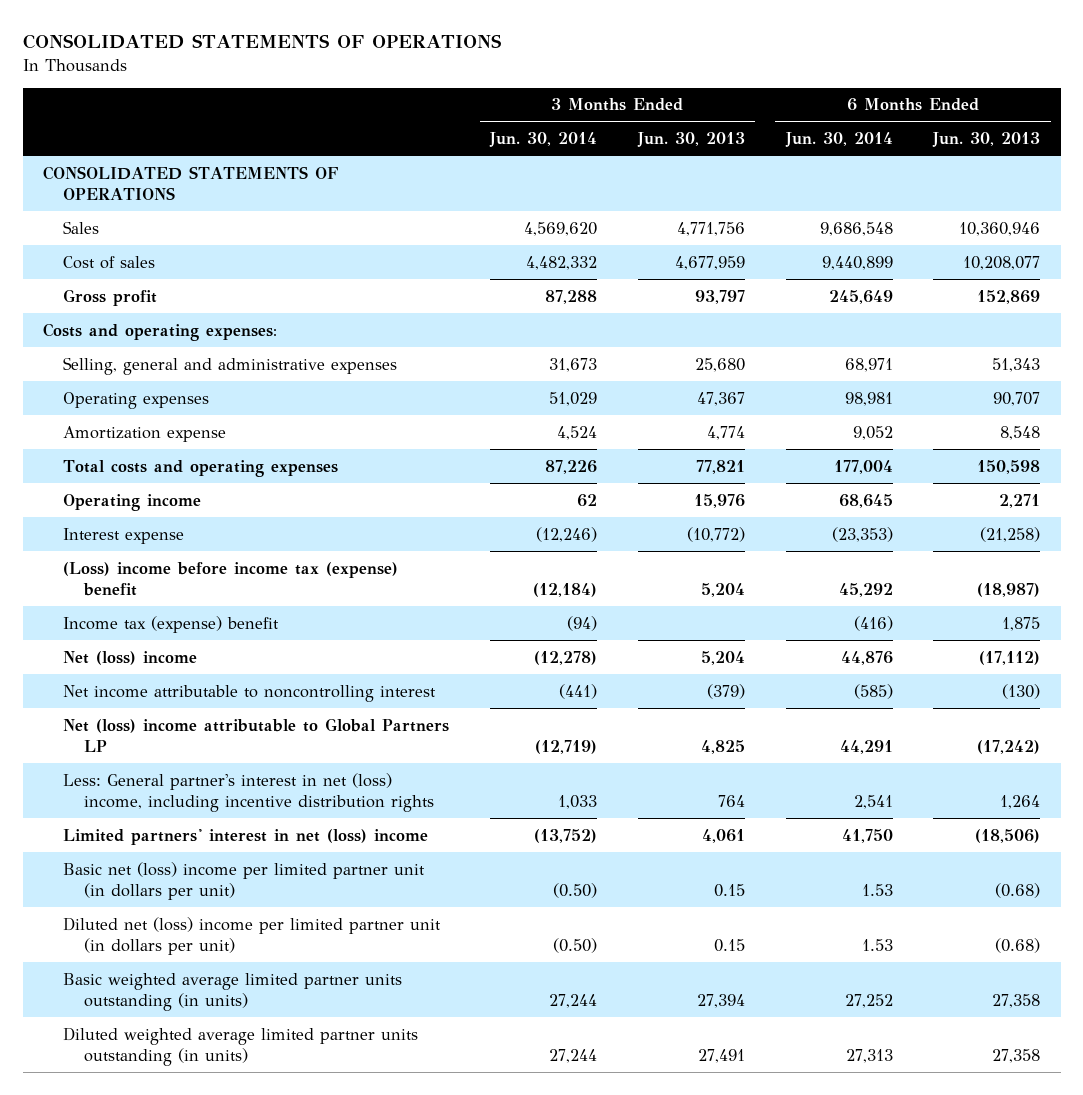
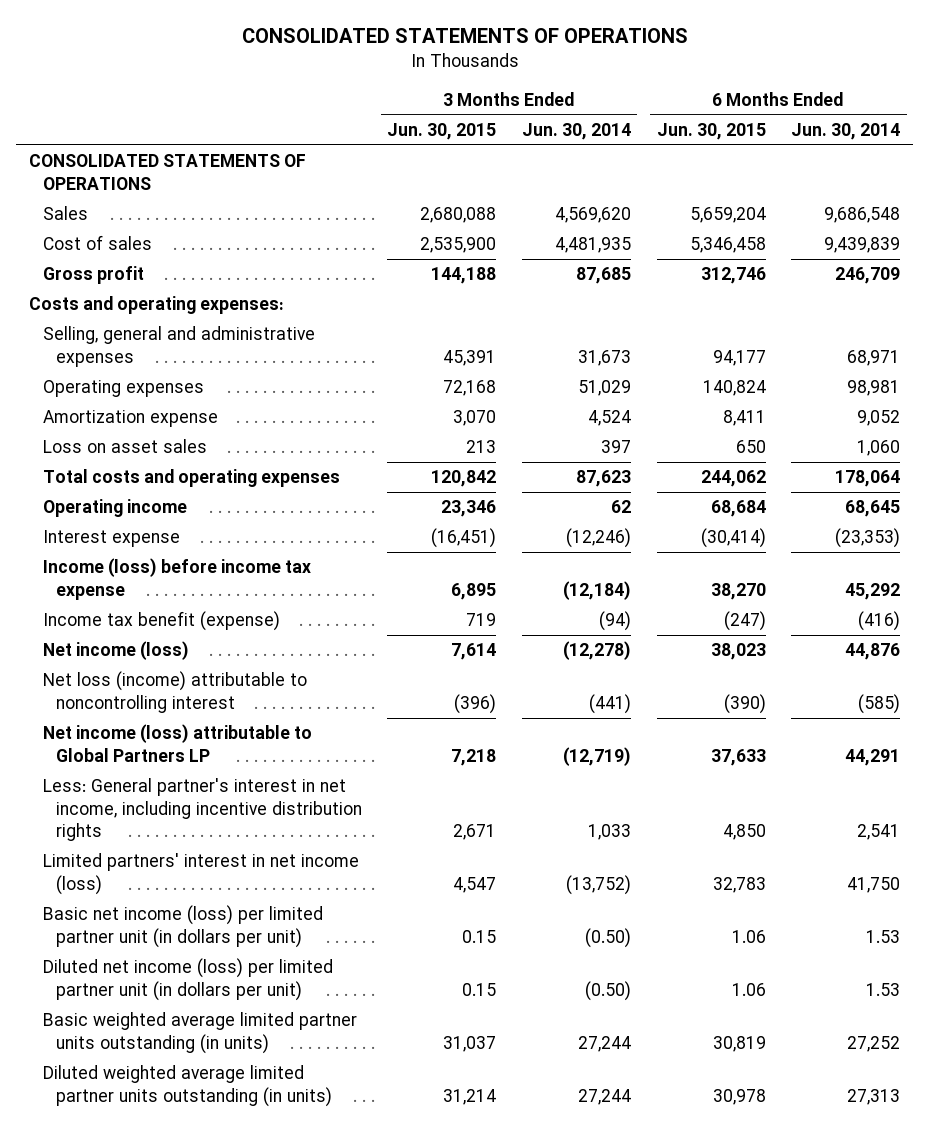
[636,131,745,147] Jun. 30, 2013 -> none
[932,131,1041,147] Jun. 30, 2013 -> none
none -> [387,122,497,140] Jun. 30, 2015
none -> [656,122,766,140] Jun. 30, 2015
[526,255,598,270] 4,482,332 -> [555,237,632,254] 4,481,935
[821,255,893,270] 9,440,899 -> [824,237,901,254] 9,439,839
[545,289,598,304] 87,288 -> [576,267,632,285] 87,685
[828,289,893,304] 245,649 -> [835,267,901,285] 246,709
none -> [42,439,207,454] Loss on asset sales
[545,459,598,474] 87,226 -> [576,470,632,488] 87,623
[833,459,893,474] 177,004 -> [835,470,901,488] 178,064
[63,561,399,597] (Loss) income before income tax (expense) benefit -> [42,558,311,600] Income (loss) before income tax expense
[63,615,280,633] Income tax (expense) benefit -> [42,611,280,632] Income tax benefit (expense)
[63,650,198,665] Net (loss) income -> [42,641,189,661] Net income (loss)
[63,684,437,702] Net income attributable to noncontrolling interest -> [42,671,307,713] Net loss (income) attributable to noncontrolling interest
[63,717,450,753] Net (loss) income attributable to Global Partners LP -> [42,724,312,762] Net income (loss) attributable to Global Partners LP
[63,772,434,813] Less: General partner's interest in net (loss) income, including incentive distribution rights -> [42,778,362,842] Less: General partner's interest in net income, including incentive distribution rights
[63,828,429,845] Limited partners' interest in net (loss) income -> [42,853,359,895] Limited partners' interest in net income (loss)
[63,861,426,901] Basic net (loss) income per limited partner unit (in dollars per unit) -> [42,905,323,948] Basic net income (loss) per limited partner unit (in dollars per unit)
[63,916,442,956] Diluted net (loss) income per limited partner unit (in dollars per unit) -> [42,958,333,1001] Diluted net income (loss) per limited partner unit (in dollars per unit)

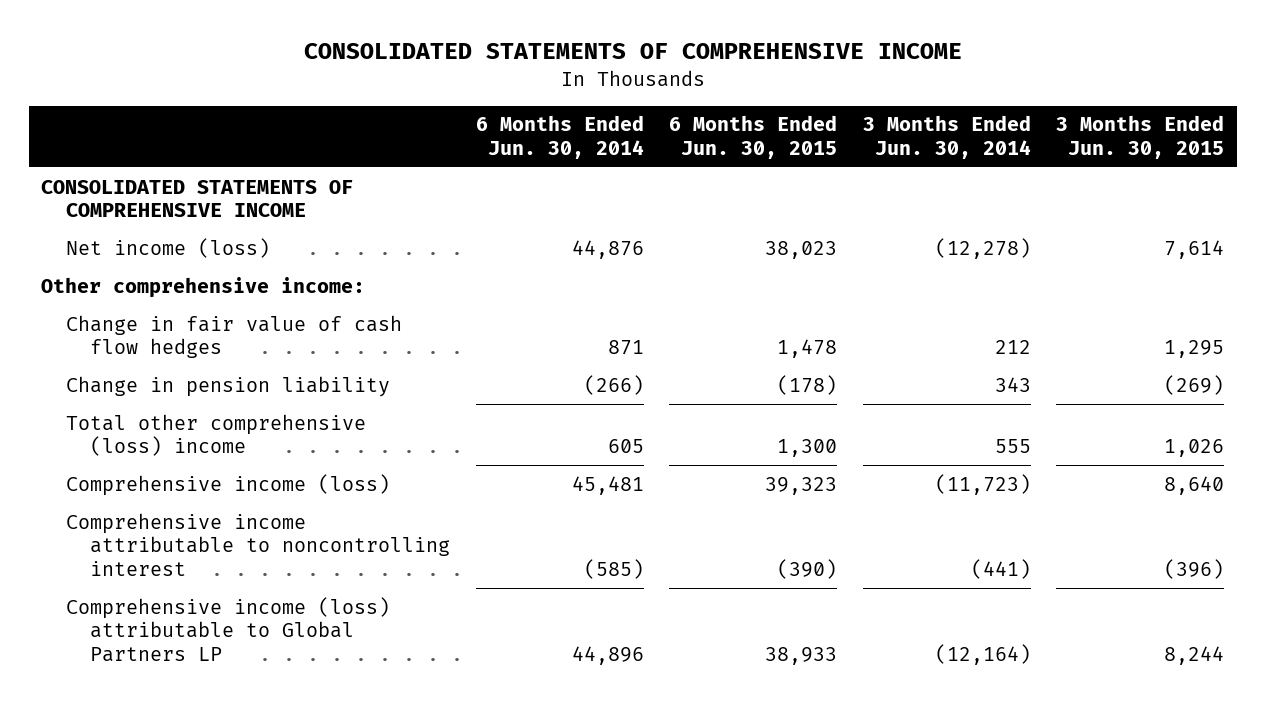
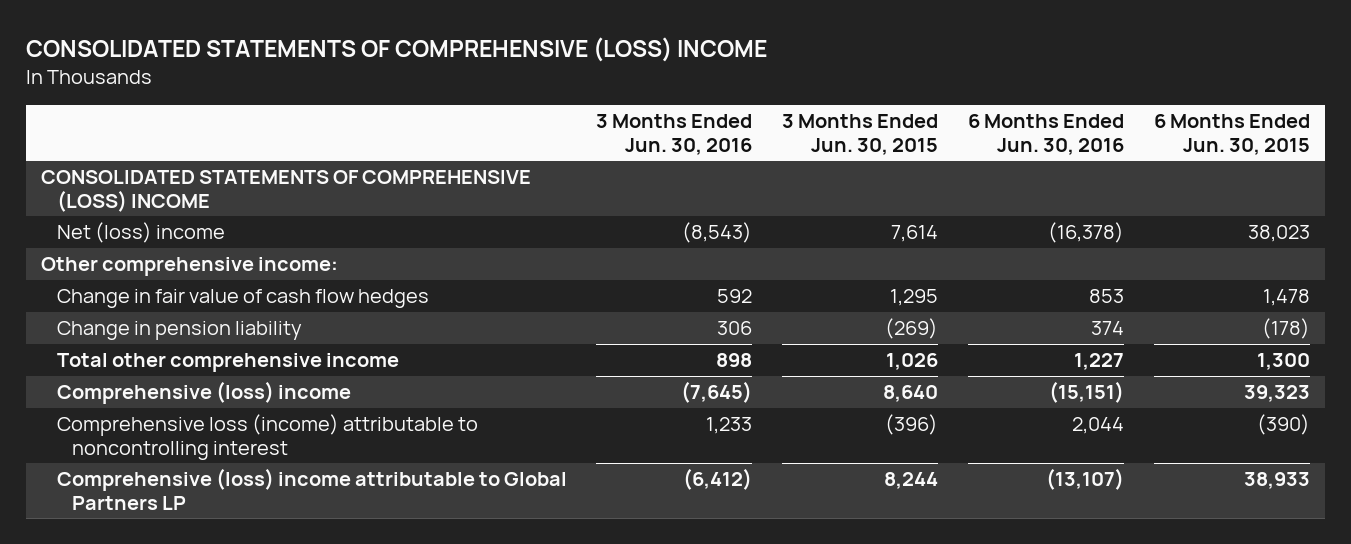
[303,43,962,60] CONSOLIDATED STATEMENTS OF COMPREHENSIVE INCOME -> [26,37,768,63] CONSOLIDATED STATEMENTS OF COMPREHENSIVE (LOSS) INCOME
[475,115,644,159] 6 Months Ended Jun. 30, 2014 -> none
[862,115,1031,159] 3 Months Ended Jun. 30, 2014 -> none
none -> [596,113,753,155] 3 Months Ended Jun. 30, 2016
none -> [968,113,1125,155] 6 Months Ended Jun. 30, 2016
[41,179,354,218] CONSOLIDATED STATEMENTS OF COMPREHENSIVE INCOME -> [41,170,532,213] CONSOLIDATED STATEMENTS OF COMPREHENSIVE (LOSS) INCOME
[65,237,270,258] Net income (loss) -> [56,222,225,244] Net (loss) income
[65,413,366,457] Total other comprehensive (loss) income -> [56,353,399,373] Total other comprehensive income
[65,473,390,496] Comprehensive income (loss) -> [56,381,351,405] Comprehensive (loss) income
[65,512,451,576] Comprehensive income attributable to noncontrolling interest -> [56,414,478,461] Comprehensive loss (income) attributable to noncontrolling interest
[65,596,390,662] Comprehensive income (loss) attributable to Global Partners LP -> [56,468,567,511] Comprehensive (loss) income attributable to Global Partners LP

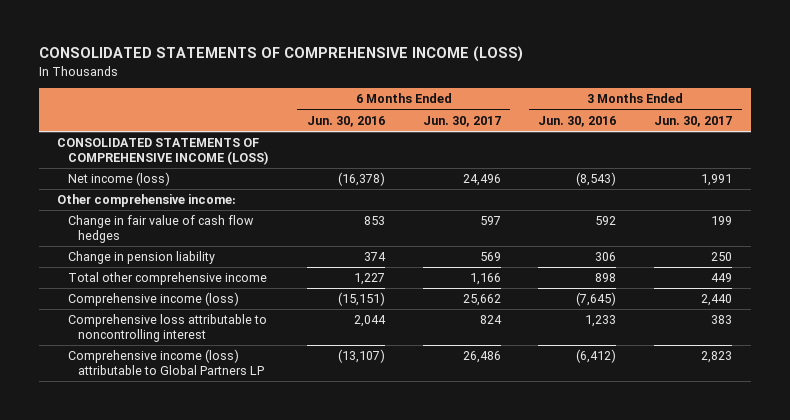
[26,37,768,63] CONSOLIDATED STATEMENTS OF COMPREHENSIVE (LOSS) INCOME -> [38,46,523,63] CONSOLIDATED STATEMENTS OF COMPREHENSIVE INCOME (LOSS)
[782,113,939,155] 3 Months Ended Jun. 30, 2015 -> none
[1154,113,1311,155] 6 Months Ended Jun. 30, 2015 -> none
none -> [422,115,501,127] Jun. 30, 2017
none -> [654,115,733,127] Jun. 30, 2017
[41,170,532,213] CONSOLIDATED STATEMENTS OF COMPREHENSIVE (LOSS) INCOME -> [57,138,269,166] CONSOLIDATED STATEMENTS OF COMPREHENSIVE INCOME (LOSS)
[56,222,225,244] Net (loss) income -> [67,172,170,187] Net income (loss)
[56,381,351,405] Comprehensive (loss) income -> [67,292,239,307] Comprehensive income (loss)
[56,414,478,461] Comprehensive loss (income) attributable to noncontrolling interest -> [67,314,267,343] Comprehensive loss attributable to noncontrolling interest
[56,468,567,511] Comprehensive (loss) income attributable to Global Partners LP -> [67,349,265,376] Comprehensive income (loss) attributable to Global Partners LP

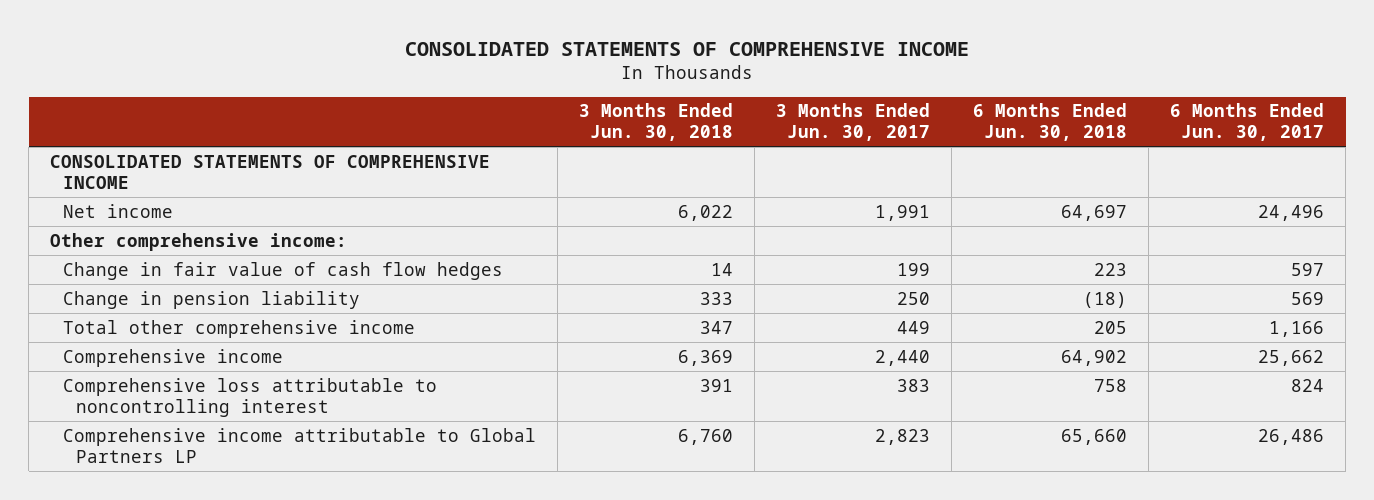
[38,46,523,63] CONSOLIDATED STATEMENTS OF COMPREHENSIVE INCOME (LOSS) -> [405,41,970,56] CONSOLIDATED STATEMENTS OF COMPREHENSIVE INCOME
[306,115,385,127] Jun. 30, 2016 -> none
[538,115,617,127] Jun. 30, 2016 -> none
none -> [579,103,734,142] 3 Months Ended Jun. 30, 2018
none -> [973,103,1128,142] 6 Months Ended Jun. 30, 2018
[57,138,269,166] CONSOLIDATED STATEMENTS OF COMPREHENSIVE INCOME (LOSS) -> [50,154,491,189] CONSOLIDATED STATEMENTS OF COMPREHENSIVE INCOME
[67,172,170,187] Net income (loss) -> [63,203,174,218] Net income
[67,292,239,307] Comprehensive income (loss) -> [63,348,284,367] Comprehensive income
[67,349,265,376] Comprehensive income (loss) attributable to Global Partners LP -> [63,427,537,463] Comprehensive income attributable to Global Partners LP

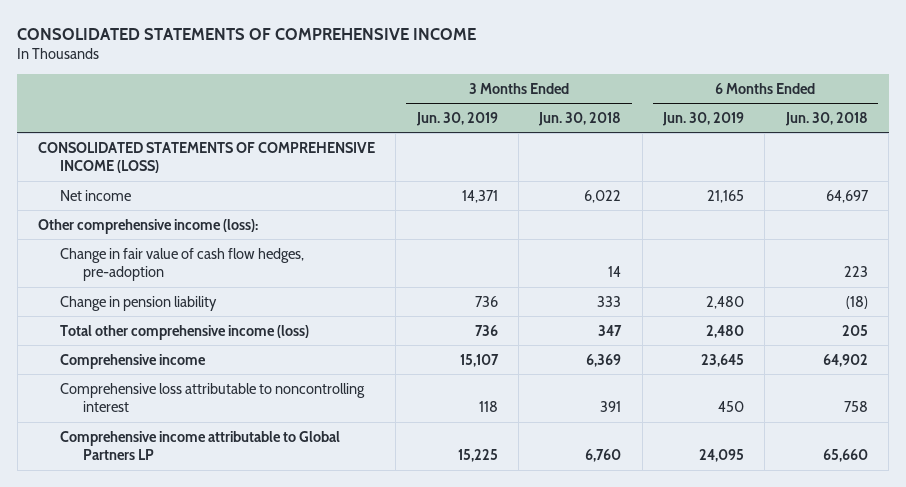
[776,103,931,142] 3 Months Ended Jun. 30, 2017 -> none
[1170,103,1325,142] 6 Months Ended Jun. 30, 2017 -> none
none -> [415,111,498,126] Jun. 30, 2019
none -> [662,111,745,126] Jun. 30, 2019
[50,154,491,189] CONSOLIDATED STATEMENTS OF COMPREHENSIVE INCOME -> [38,141,376,174] CONSOLIDATED STATEMENTS OF COMPREHENSIVE INCOME (LOSS)
[50,232,348,251] Other comprehensive income: -> [38,218,259,234] Other comprehensive income (loss):
[63,261,504,280] Change in fair value of cash flow hedges -> [60,247,305,282] Change in fair value of cash flow hedges, pre-adoption
[63,319,416,338] Total other comprehensive income -> [60,324,310,340] Total other comprehensive income (loss)

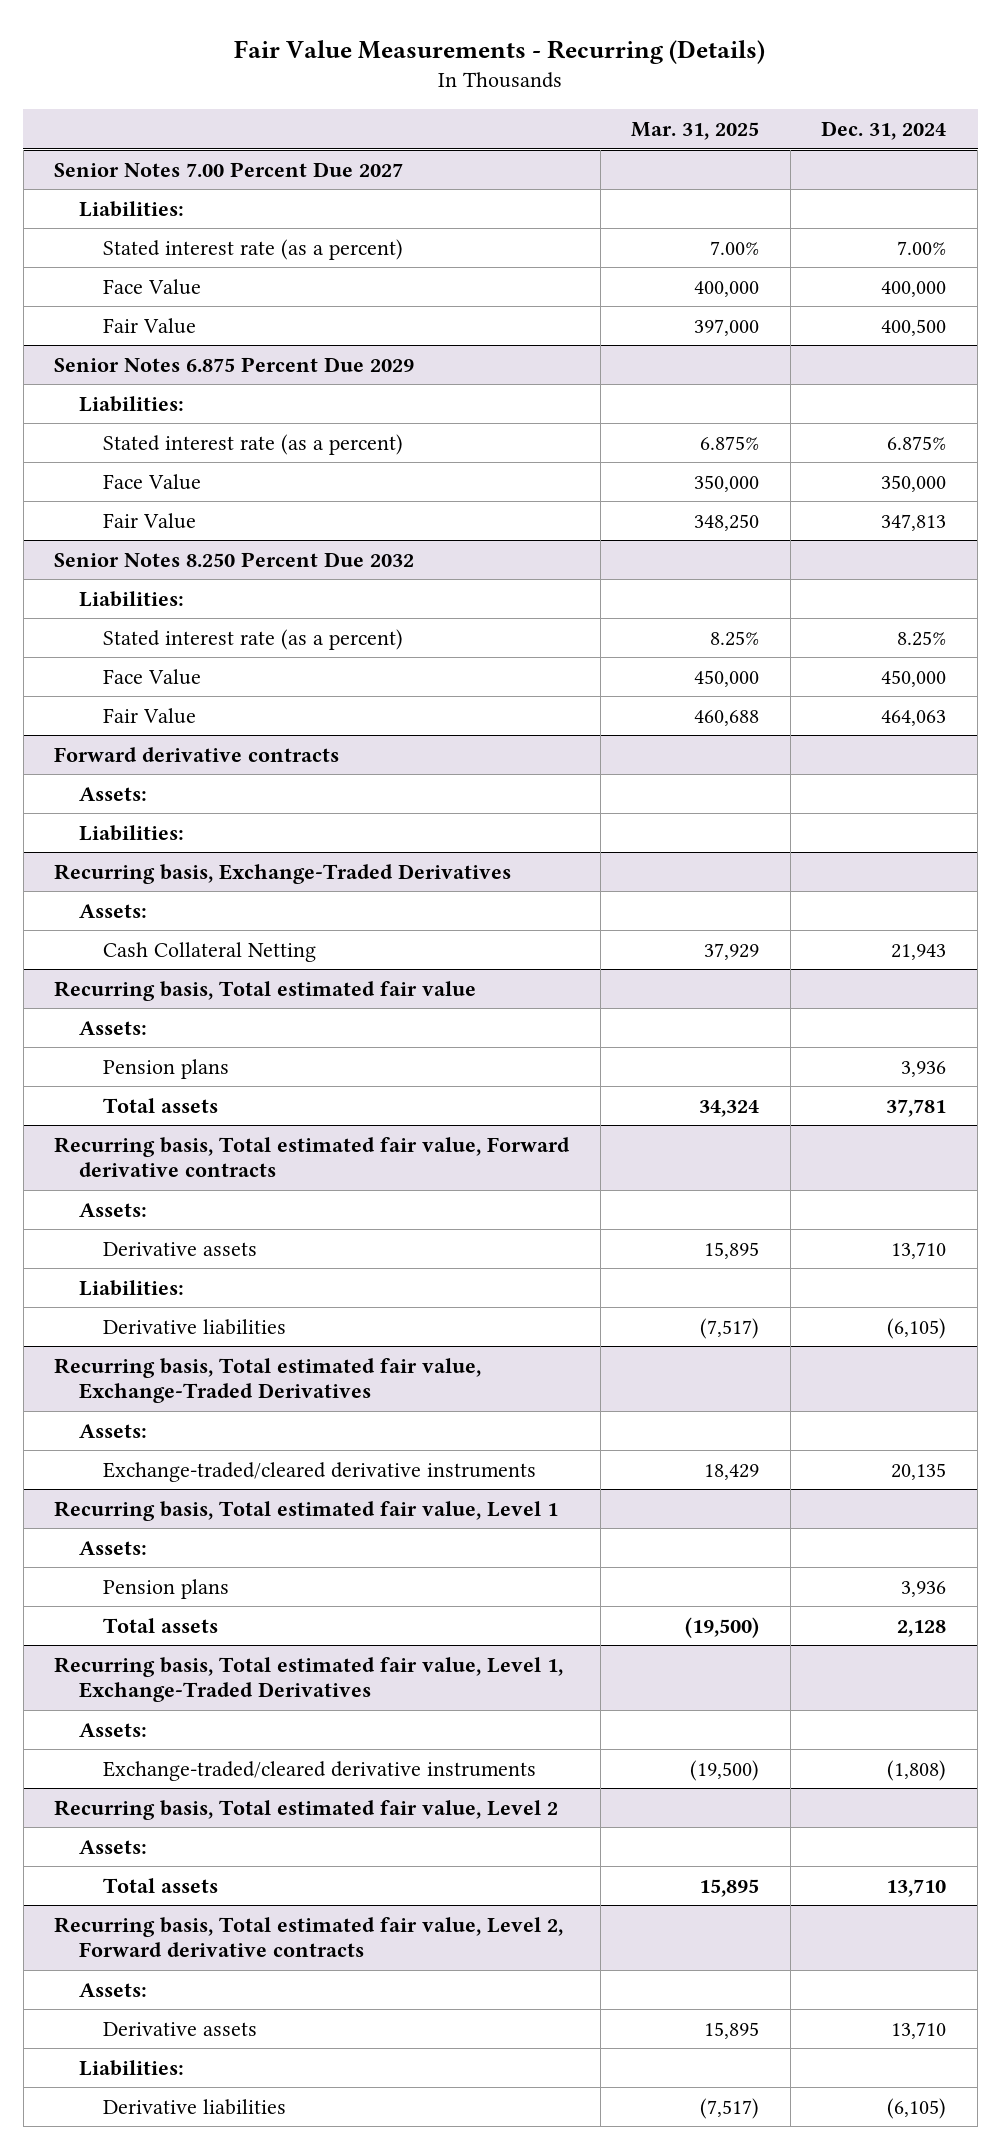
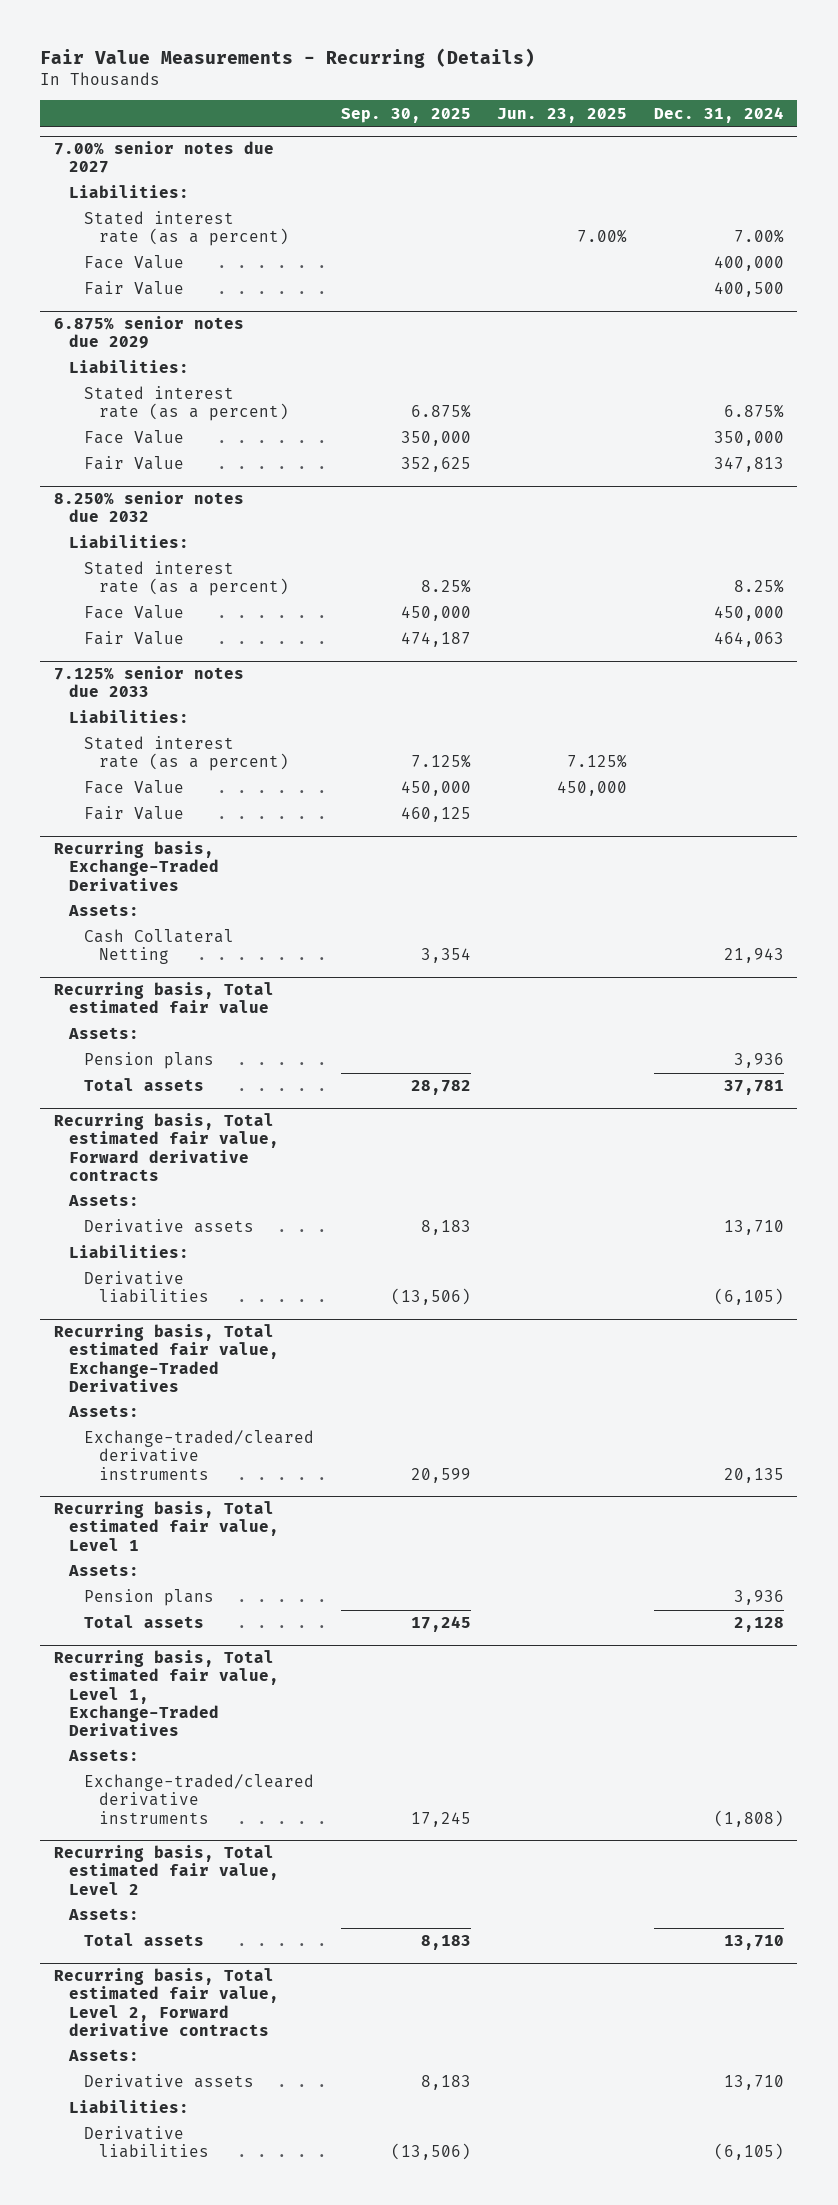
[631,122,760,141] Mar. 31, 2025 -> none
none -> [340,107,471,123] Sep. 30, 2025
none -> [497,107,628,123] Jun. 23, 2025
[54,161,404,177] Senior Notes 7.00 Percent Due 2027 -> [53,141,274,174] 7.00% senior notes due 2027
[54,356,415,372] Senior Notes 6.875 Percent Due 2029 -> [53,316,244,350] 6.875% senior notes due 2029
[54,551,415,567] Senior Notes 8.250 Percent Due 2032 -> [53,491,244,523] 8.250% senior notes due 2032
[54,746,340,762] Forward derivative contracts -> none
[78,786,147,801] Assets: -> none
none -> [53,666,244,698] 7.125% senior notes due 2033
none -> [83,736,289,772] Stated interest rate (as a percent)
none -> [83,780,184,795] Face Value
none -> [83,806,184,821] Fair Value

